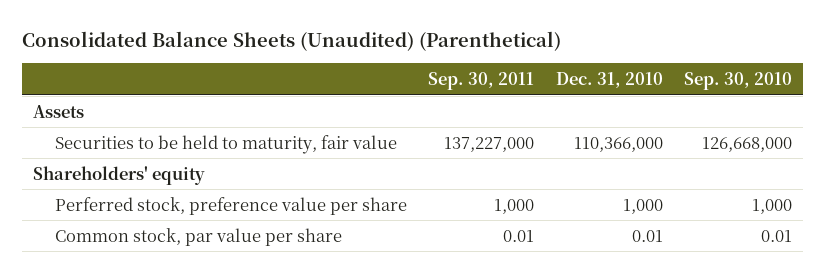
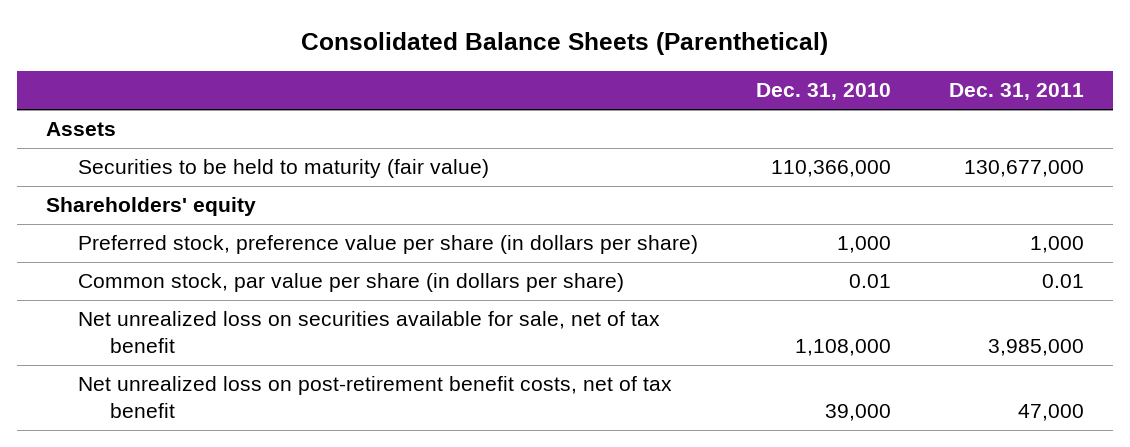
[21,31,561,52] Consolidated Balance Sheets (Unaudited) (Parenthetical) -> [301,32,829,56] Consolidated Balance Sheets (Parenthetical)
[428,71,535,90] Sep. 30, 2011 -> none
[684,71,793,90] Sep. 30, 2010 -> none
none -> [948,83,1084,101] Dec. 31, 2011
[54,134,397,154] Securities to be held to maturity, fair value -> [77,159,489,179] Securities to be held to maturity (fair value)
[54,196,407,215] Perferred stock, preference value per share -> [77,235,698,255] Preferred stock, preference value per share (in dollars per share)
[54,227,342,246] Common stock, par value per share -> [77,273,624,293] Common stock, par value per share (in dollars per share)
none -> [77,311,660,353] Net unrealized loss on securities available for sale, net of tax benefit
none -> [77,376,672,418] Net unrealized loss on post-retirement benefit costs, net of tax benefit

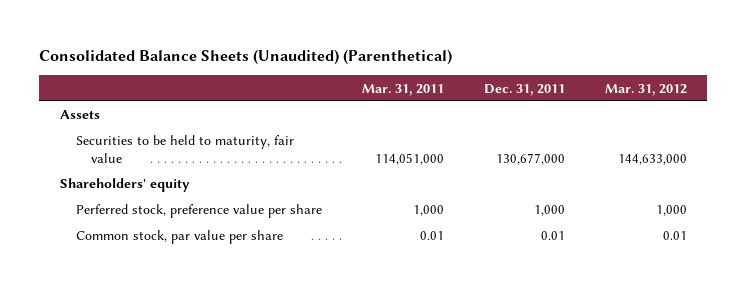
[301,32,829,56] Consolidated Balance Sheets (Parenthetical) -> [39,49,453,66] Consolidated Balance Sheets (Unaudited) (Parenthetical)
[755,83,891,101] Dec. 31, 2010 -> none
none -> [361,83,444,96] Mar. 31, 2011
none -> [605,83,688,96] Mar. 31, 2012
[77,159,489,179] Securities to be held to maturity (fair value) -> [75,135,294,163] Securities to be held to maturity, fair value
[77,311,660,353] Net unrealized loss on securities available for sale, net of tax benefit -> none
[77,376,672,418] Net unrealized loss on post-retirement benefit costs, net of tax benefit -> none
[77,235,698,255] Preferred stock, preference value per share (in dollars per share) -> [75,204,322,219] Perferred stock, preference value per share
[77,273,624,293] Common stock, par value per share (in dollars per share) -> [75,230,283,245] Common stock, par value per share

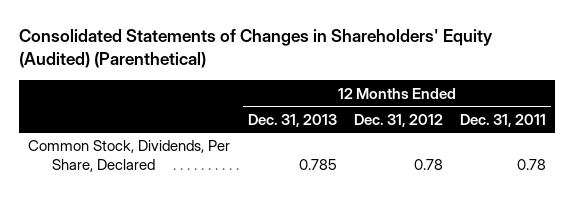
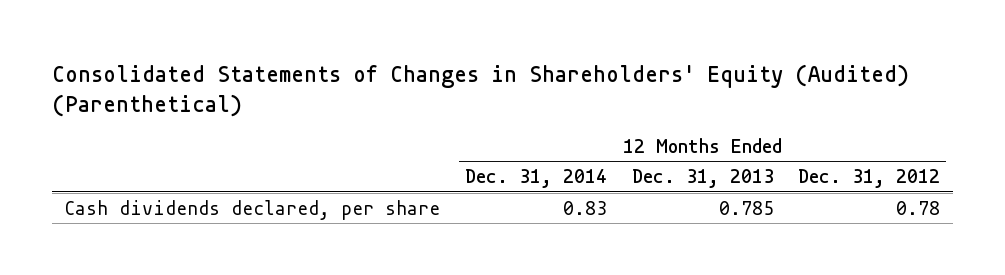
[460,113,547,127] Dec. 31, 2011 -> none
none -> [465,169,608,189] Dec. 31, 2014
[28,140,231,172] Common Stock, Dividends, Per Share, Declared -> [64,199,441,220] Cash dividends declared, per share

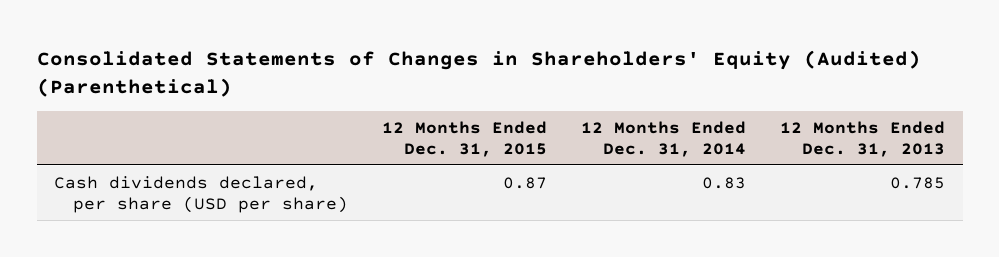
[798,169,941,189] Dec. 31, 2012 -> none
none -> [382,120,548,157] 12 Months Ended Dec. 31, 2015
[64,199,441,220] Cash dividends declared, per share -> [53,175,349,213] Cash dividends declared, per share (USD per share)

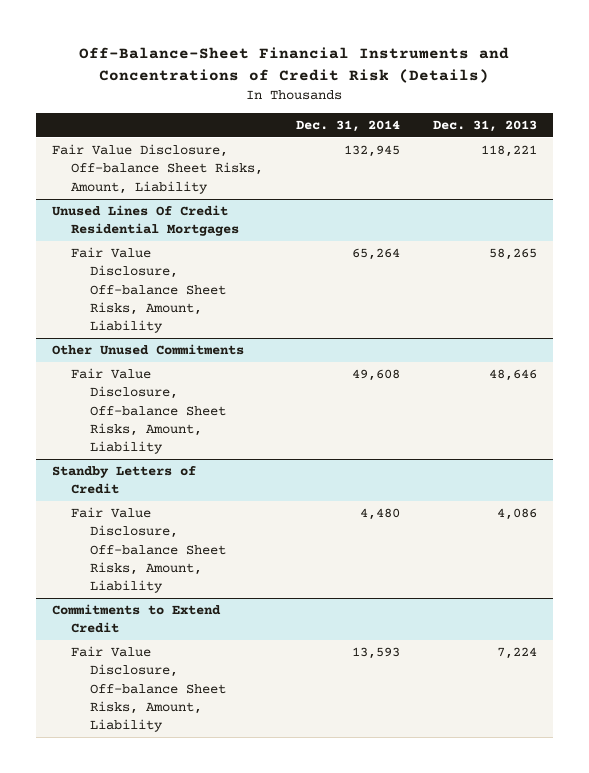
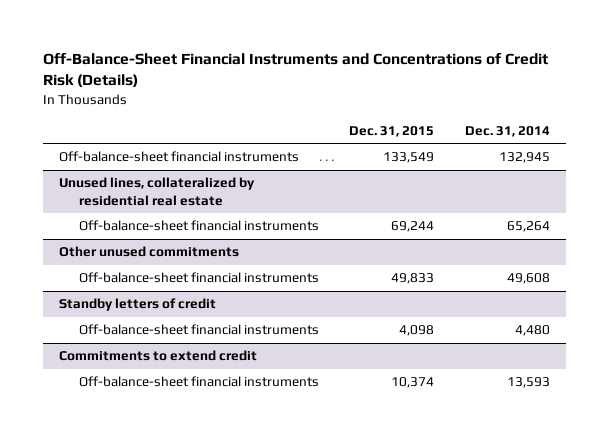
[432,119,537,132] Dec. 31, 2013 -> none
none -> [349,125,435,137] Dec. 31, 2015
[52,144,264,194] Fair Value Disclosure, Off-balance Sheet Risks, Amount, Liability -> [58,151,299,163] Off-balance-sheet financial instruments
[52,205,240,237] Unused Lines Of Credit Residential Mortgages -> [58,177,255,206] Unused lines, collateralized by residential real estate
[71,247,226,333] Fair Value Disclosure, Off-balance Sheet Risks, Amount, Liability -> [78,220,319,232] Off-balance-sheet financial instruments
[52,344,245,356] Other Unused Commitments -> [58,246,239,258] Other unused commitments
[71,368,226,454] Fair Value Disclosure, Off-balance Sheet Risks, Amount, Liability -> [78,272,319,284] Off-balance-sheet financial instruments
[52,466,197,495] Standby Letters of Credit -> [58,298,216,312] Standby letters of credit
[71,507,226,593] Fair Value Disclosure, Off-balance Sheet Risks, Amount, Liability -> [78,324,319,336] Off-balance-sheet financial instruments
[52,604,222,634] Commitments to Extend Credit -> [58,350,257,362] Commitments to extend credit
[71,646,226,732] Fair Value Disclosure, Off-balance Sheet Risks, Amount, Liability -> [78,376,319,388] Off-balance-sheet financial instruments

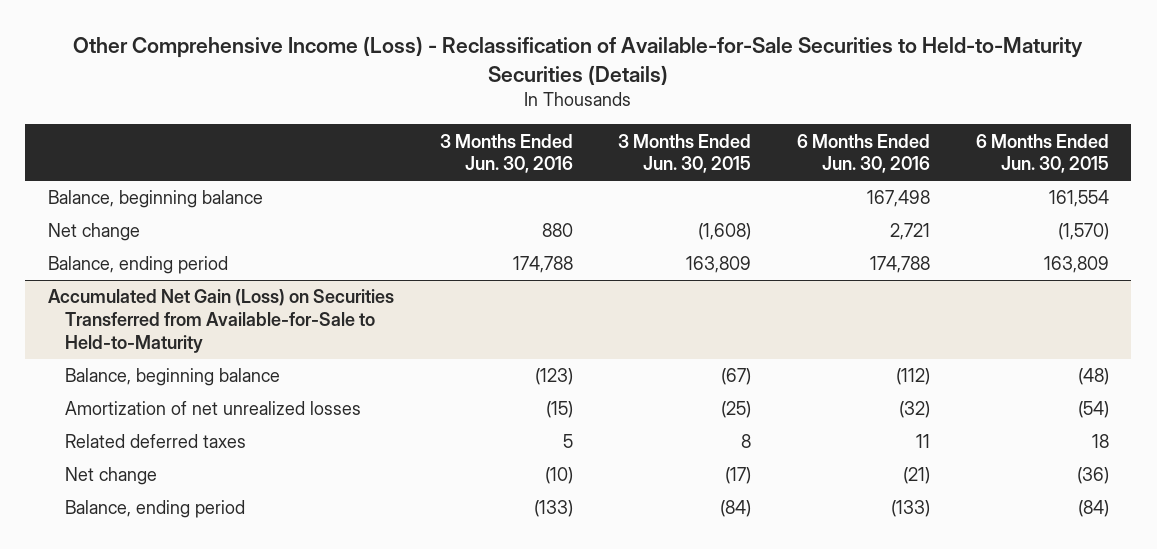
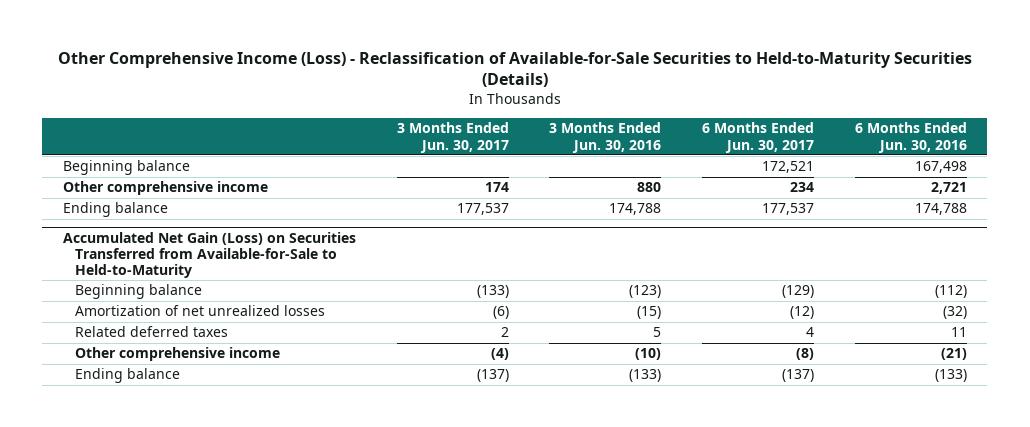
[618,133,752,174] 3 Months Ended Jun. 30, 2015 -> none
[975,133,1109,174] 6 Months Ended Jun. 30, 2015 -> none
none -> [396,122,509,153] 3 Months Ended Jun. 30, 2017
none -> [702,122,815,153] 6 Months Ended Jun. 30, 2017
[47,190,263,209] Balance, beginning balance -> [62,160,190,176] Beginning balance
[47,223,140,242] Net change -> [62,181,268,196] Other comprehensive income
[47,256,228,275] Balance, ending period -> [62,202,168,218] Ending balance
[65,368,281,387] Balance, beginning balance -> [75,284,203,300] Beginning balance
[65,467,158,486] Net change -> [75,347,281,362] Other comprehensive income
[65,500,246,519] Balance, ending period -> [75,368,181,384] Ending balance

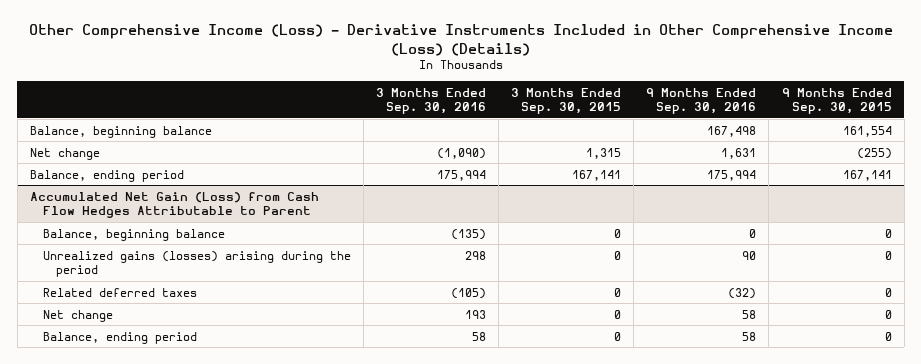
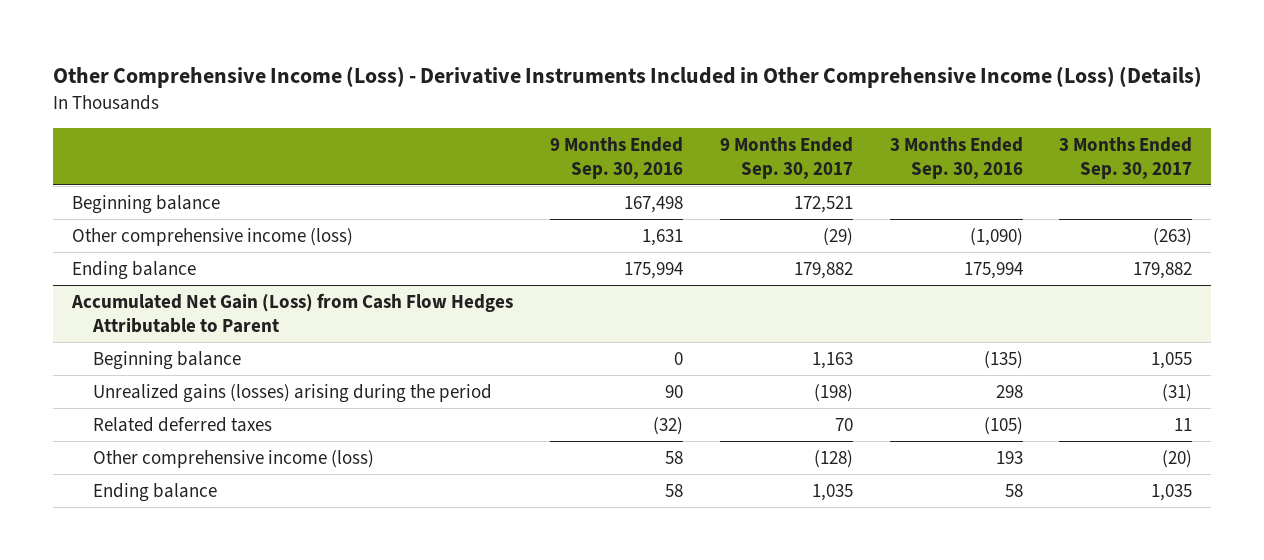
[511,87,622,115] 3 Months Ended Sep. 30, 2015 -> none
[781,87,892,115] 9 Months Ended Sep. 30, 2015 -> none
none -> [719,136,853,179] 9 Months Ended Sep. 30, 2017
none -> [1059,136,1193,179] 3 Months Ended Sep. 30, 2017
[29,125,212,138] Balance, beginning balance -> [71,194,220,214] Beginning balance
[29,147,100,160] Net change -> [71,227,353,246] Other comprehensive income (loss)
[29,169,184,182] Balance, ending period -> [71,260,196,280] Ending balance
[42,228,225,241] Balance, beginning balance -> [93,350,242,370] Beginning balance
[42,309,113,322] Net change -> [93,449,375,468] Other comprehensive income (loss)
[42,331,197,344] Balance, ending period -> [93,482,218,502] Ending balance

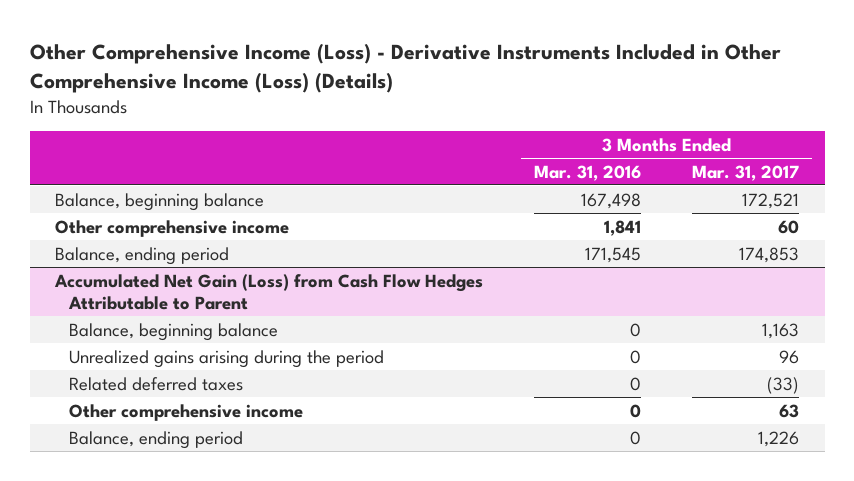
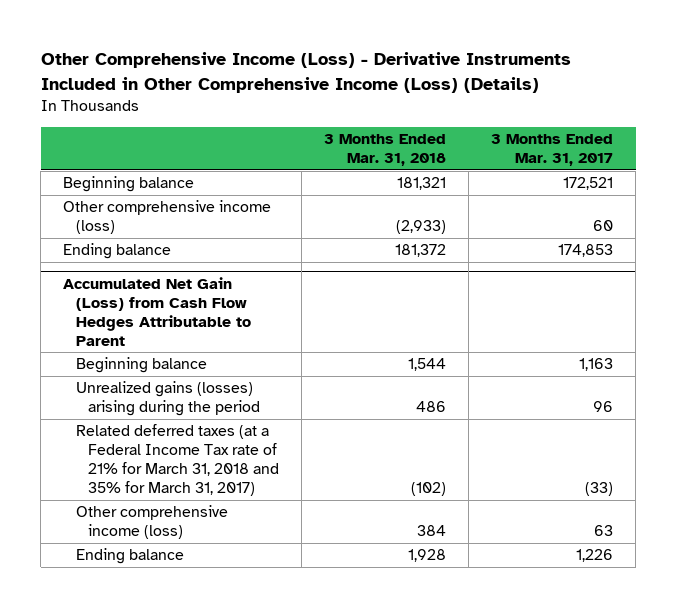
[534,164,642,181] Mar. 31, 2016 -> none
none -> [324,134,447,167] 3 Months Ended Mar. 31, 2018
[55,192,265,211] Balance, beginning balance -> [63,176,195,193] Beginning balance
[55,219,290,237] Other comprehensive income -> [63,200,272,235] Other comprehensive income (loss)
[55,246,230,265] Balance, ending period -> [63,243,172,260] Ending balance
[68,322,278,341] Balance, beginning balance -> [75,357,207,374] Beginning balance
[68,349,384,368] Unrealized gains arising during the period -> [75,381,260,417] Unrealized gains (losses) arising during the period
[68,376,243,391] Related deferred taxes -> [75,424,279,497] Related deferred taxes (at a Federal Income Tax rate of 21% for March 31, 2018 and 35% for March 31, 2017)
[68,403,303,421] Other comprehensive income -> [75,505,228,540] Other comprehensive income (loss)
[68,430,243,449] Balance, ending period -> [75,548,184,565] Ending balance

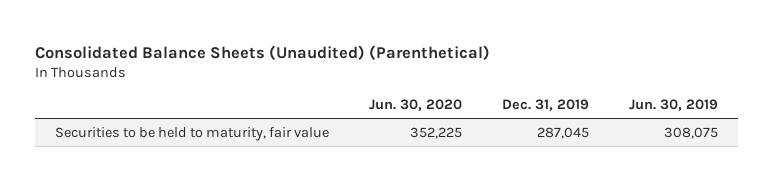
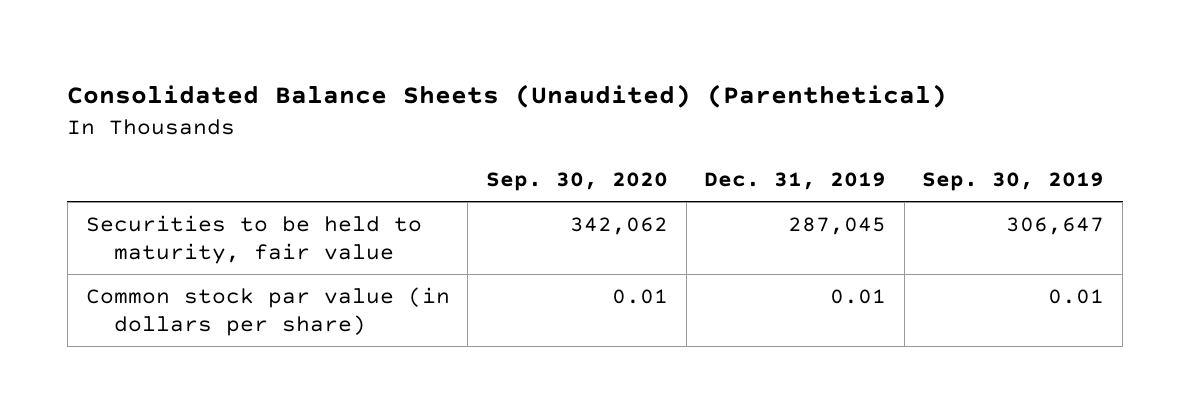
[369,99,463,112] Jun. 30, 2020 -> none
[629,99,719,112] Jun. 30, 2019 -> none
none -> [485,172,668,192] Sep. 30, 2020
none -> [922,172,1105,192] Sep. 30, 2019
none -> [85,286,450,336] Common stock par value (in dollars per share)

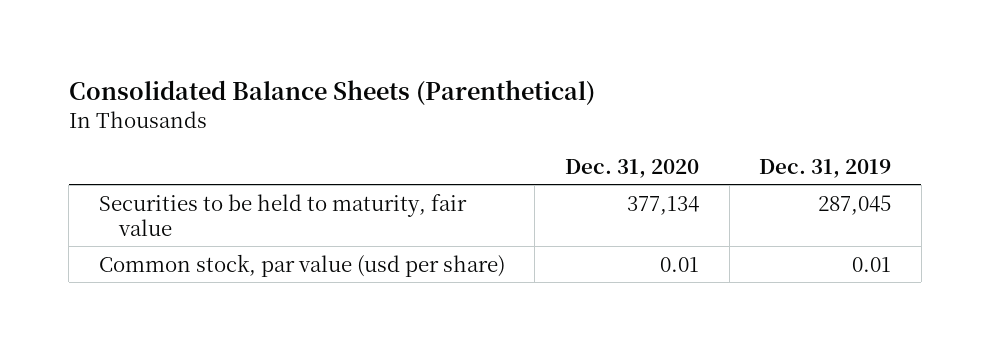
[67,84,948,109] Consolidated Balance Sheets (Unaudited) (Parenthetical) -> [68,80,595,106] Consolidated Balance Sheets (Parenthetical)
[485,172,668,192] Sep. 30, 2020 -> none
[922,172,1105,192] Sep. 30, 2019 -> none
none -> [565,158,700,178] Dec. 31, 2020
[85,286,450,336] Common stock par value (in dollars per share) -> [98,253,505,277] Common stock, par value (usd per share)

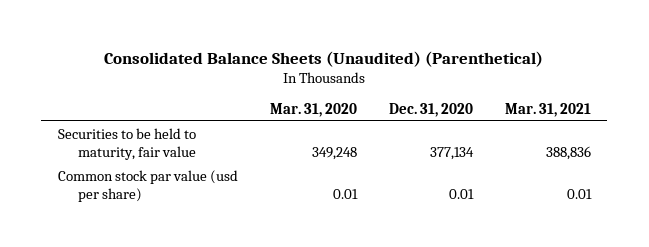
[68,80,595,106] Consolidated Balance Sheets (Parenthetical) -> [104,50,544,67] Consolidated Balance Sheets (Unaudited) (Parenthetical)
[759,158,892,178] Dec. 31, 2019 -> none
none -> [269,103,357,118] Mar. 31, 2020
none -> [505,103,592,118] Mar. 31, 2021
[98,253,505,277] Common stock, par value (usd per share) -> [57,169,238,202] Common stock par value (usd per share)

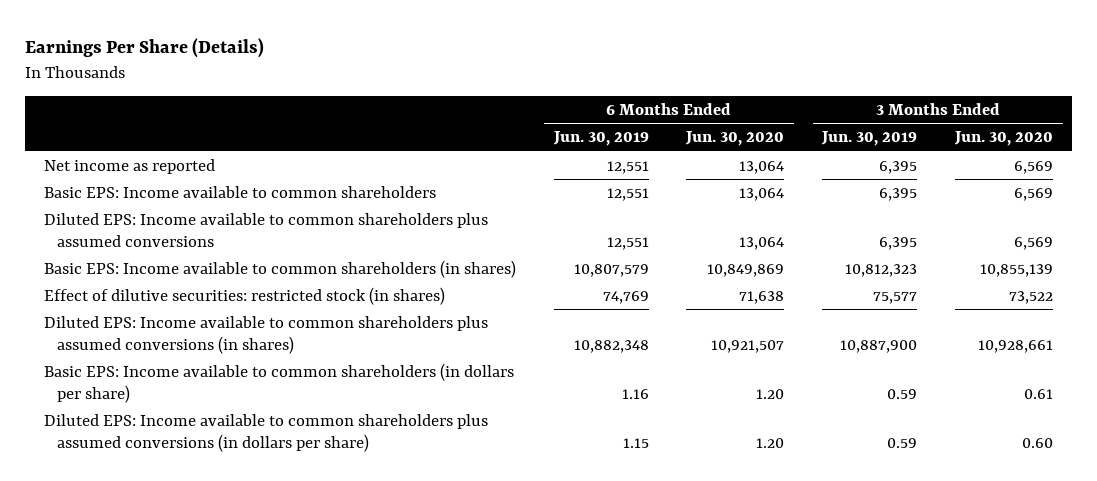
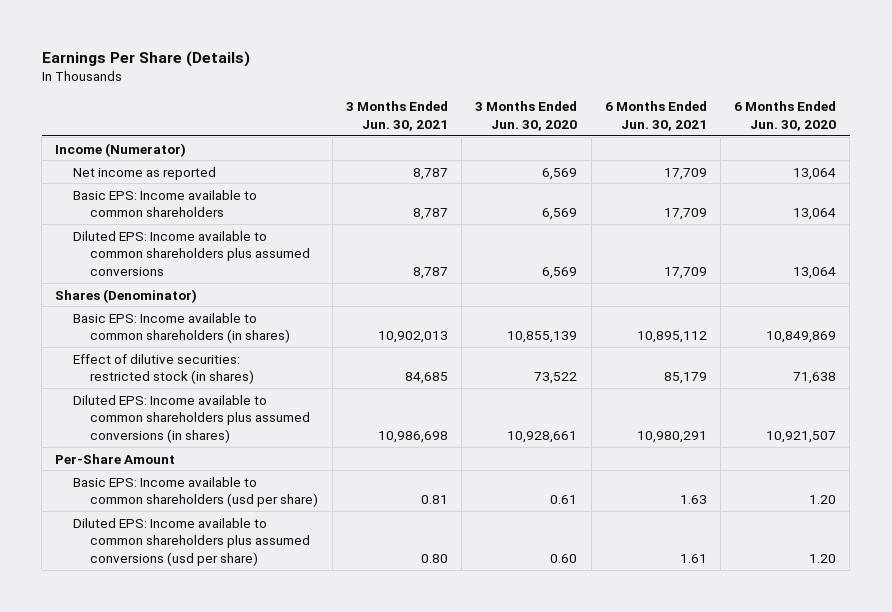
[552,131,649,147] Jun. 30, 2019 -> none
[821,131,918,147] Jun. 30, 2019 -> none
none -> [345,101,448,132] 3 Months Ended Jun. 30, 2021
none -> [604,101,707,132] 6 Months Ended Jun. 30, 2021
none -> [55,142,187,157] Income (Numerator)
none -> [55,288,198,303] Shares (Denominator)
none -> [55,453,176,464] Per-Share Amount
[43,362,514,403] Basic EPS: Income available to common shareholders (in dollars per share) -> [72,476,319,508] Basic EPS: Income available to common shareholders (usd per share)
[43,413,488,452] Diluted EPS: Income available to common shareholders plus assumed conversions (in dollars per share) -> [72,517,311,566] Diluted EPS: Income available to common shareholders plus assumed conversions (usd per share)

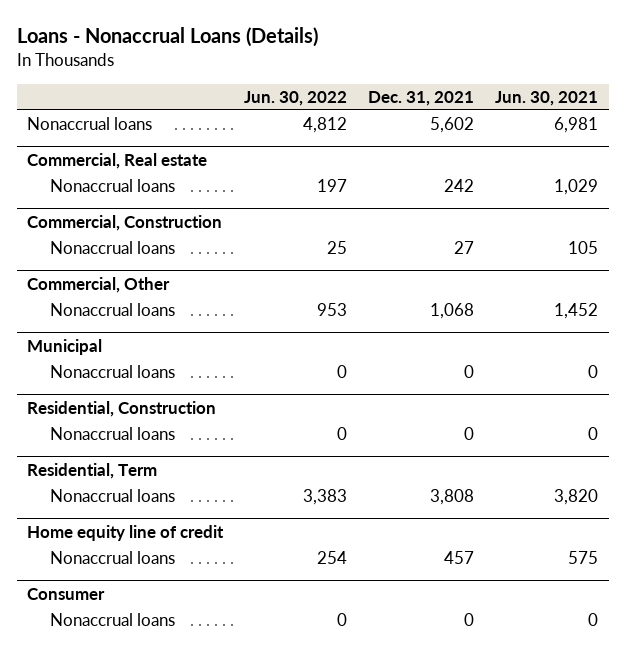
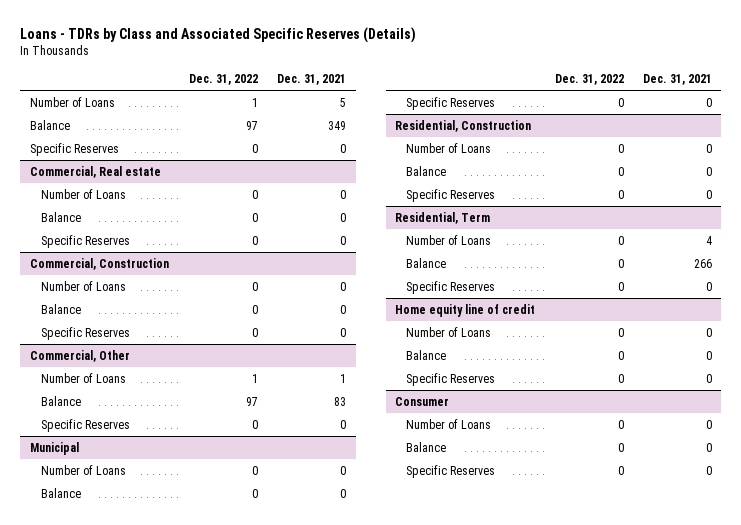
[16,27,318,48] Loans - Nonaccrual Loans (Details) -> [20,26,417,43] Loans - TDRs by Class and Associated Specific Reserves (Details)
[244,90,348,106] Jun. 30, 2022 -> none
[495,90,599,106] Jun. 30, 2021 -> none
none -> [188,74,258,86] Dec. 31, 2022
[27,117,153,131] Nonaccrual loans -> none
none -> [29,96,115,107] Number of Loans
none -> [29,119,70,130] Balance
none -> [29,142,119,156] Specific Reserves
[49,179,175,193] Nonaccrual loans -> none
none -> [40,188,126,199] Number of Loans
none -> [40,211,81,222] Balance
none -> [40,234,130,248] Specific Reserves
[49,241,175,255] Nonaccrual loans -> none
none -> [40,280,126,291] Number of Loans
none -> [40,303,81,314] Balance
none -> [40,326,130,340] Specific Reserves
[49,303,175,317] Nonaccrual loans -> none
none -> [40,372,126,383] Number of Loans
none -> [40,395,81,406] Balance
none -> [40,418,130,432] Specific Reserves
[49,365,175,379] Nonaccrual loans -> none
none -> [40,464,126,475] Number of Loans
none -> [40,487,81,498] Balance
none -> [406,96,496,110] Specific Reserves
[49,427,175,441] Nonaccrual loans -> none
none -> [406,142,492,153] Number of Loans
none -> [406,165,447,176] Balance
none -> [406,188,496,202] Specific Reserves
[49,489,175,503] Nonaccrual loans -> none
none -> [406,234,492,245] Number of Loans
none -> [406,257,447,268] Balance
none -> [406,280,496,294] Specific Reserves
[49,551,175,565] Nonaccrual loans -> none
none -> [406,326,492,337] Number of Loans
none -> [406,349,447,360] Balance
none -> [406,372,496,386] Specific Reserves
[49,613,175,627] Nonaccrual loans -> none
none -> [406,418,492,429] Number of Loans
none -> [406,441,447,452] Balance
none -> [406,464,496,478] Specific Reserves

